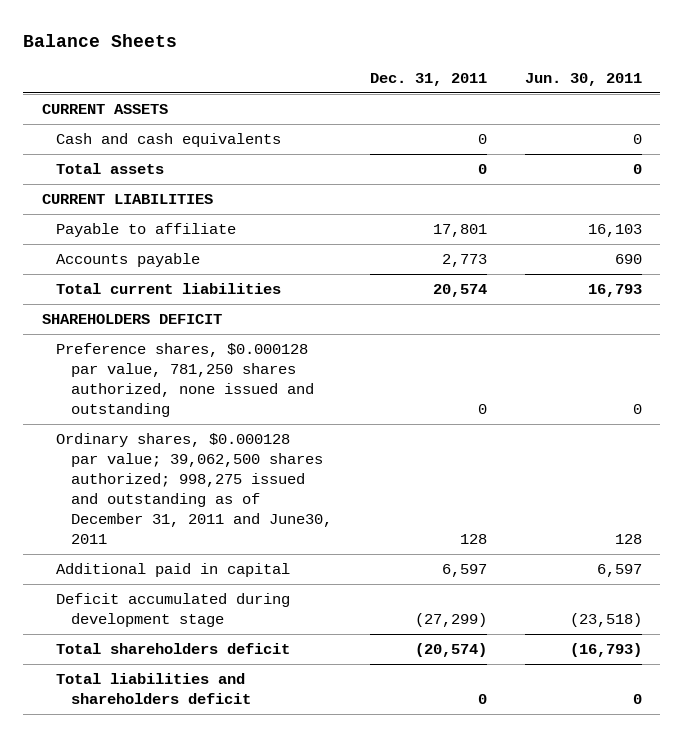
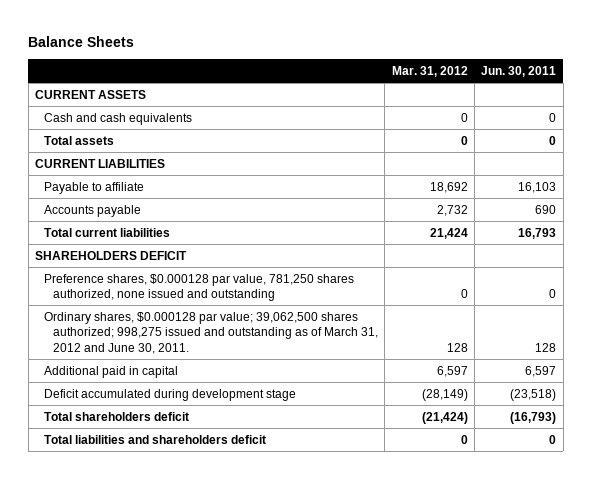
[369,72,487,86] Dec. 31, 2011 -> none
none -> [391,65,468,77] Mar. 31, 2012
[56,433,332,545] Ordinary shares, $0.000128 par value; 39,062,500 shares authorized; 998,275 issued and outstanding as of December 31, 2011 and June30, 2011 -> [43,311,378,354] Ordinary shares, $0.000128 par value; 39,062,500 shares authorized; 998,275 issued and outstanding as of March 31, 2012 and June 30, 2011.

